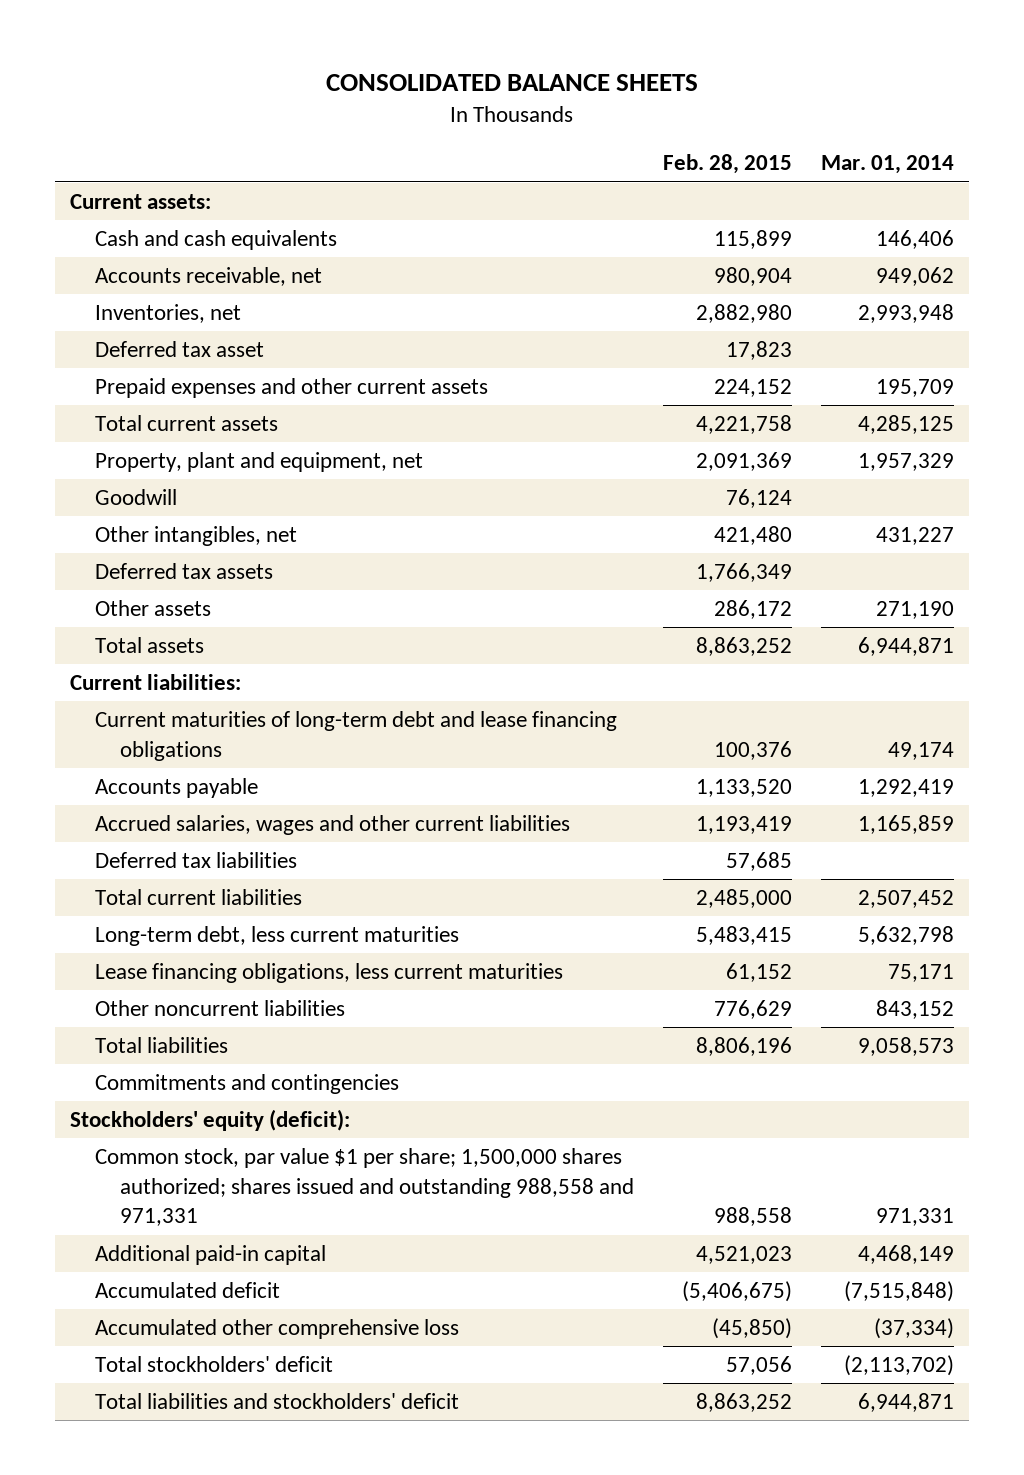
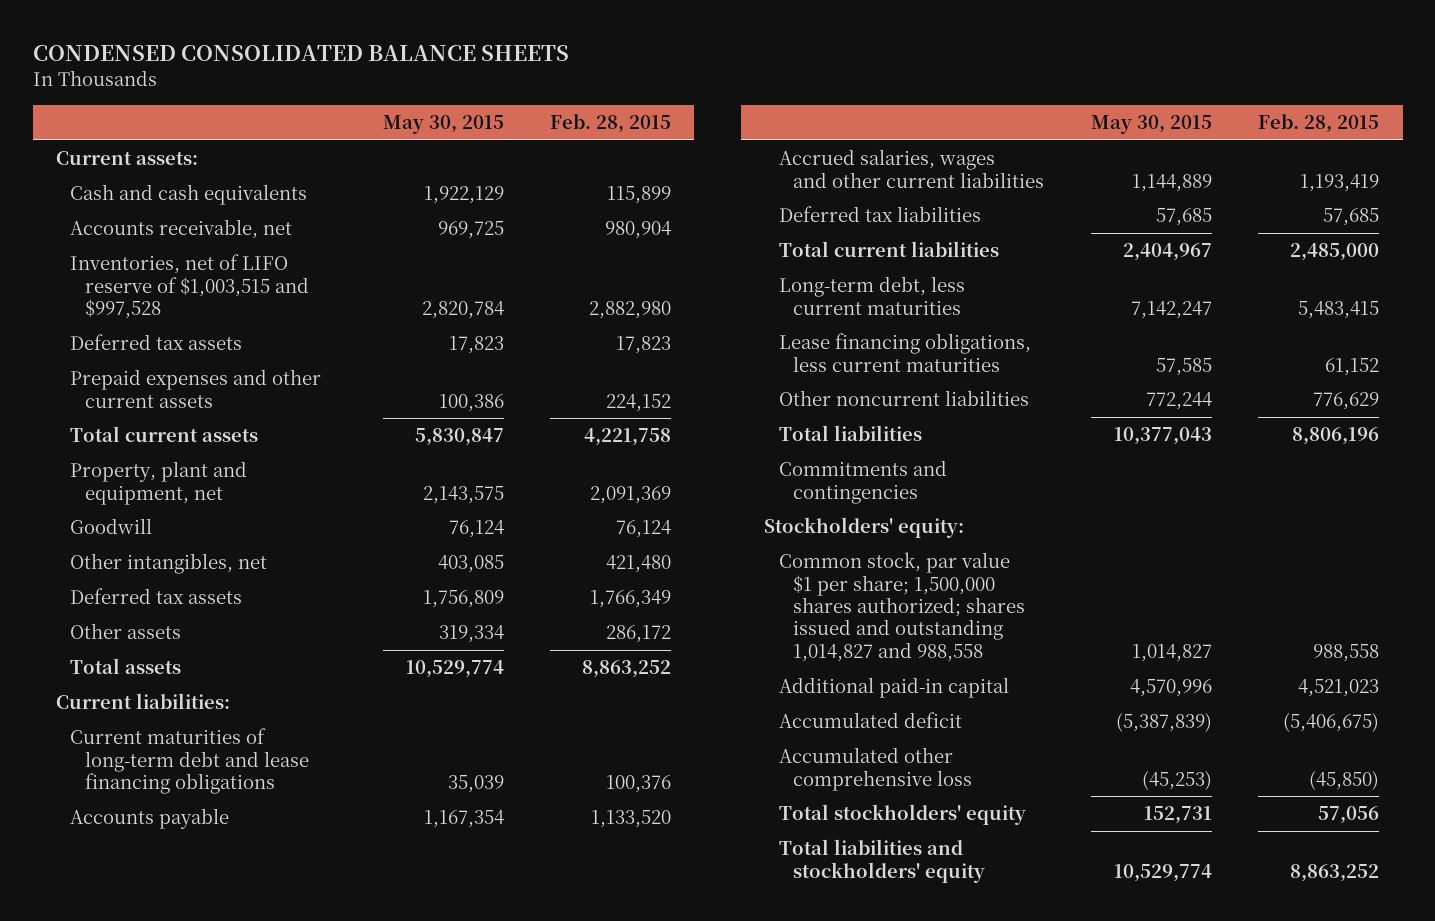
[326,73,699,91] CONSOLIDATED BALANCE SHEETS -> [32,45,569,62] CONDENSED CONSOLIDATED BALANCE SHEETS
[821,155,955,175] Mar. 01, 2014 -> none
none -> [382,115,504,135] May 30, 2015
[94,304,241,324] Inventories, net -> [70,254,310,320] Inventories, net of LIFO reserve of $1,003,515 and $997,528
[94,341,264,358] Deferred tax asset -> [70,334,243,351] Deferred tax assets
[70,1109,351,1132] Stockholders' equity (deficit): -> [764,517,965,539] Stockholders' equity:
[94,1148,634,1227] Common stock, par value $1 per share; 1,500,000 shares authorized; shares issued and outstanding 988,558 and 971,331 -> [778,552,1026,662] Common stock, par value $1 per share; 1,500,000 shares authorized; shares issued and outstanding 1,014,827 and 988,558
[94,1356,333,1373] Total stockholders' deficit -> [778,804,1026,826] Total stockholders' equity
[94,1393,459,1410] Total liabilities and stockholders' deficit -> [778,839,986,883] Total liabilities and stockholders' equity

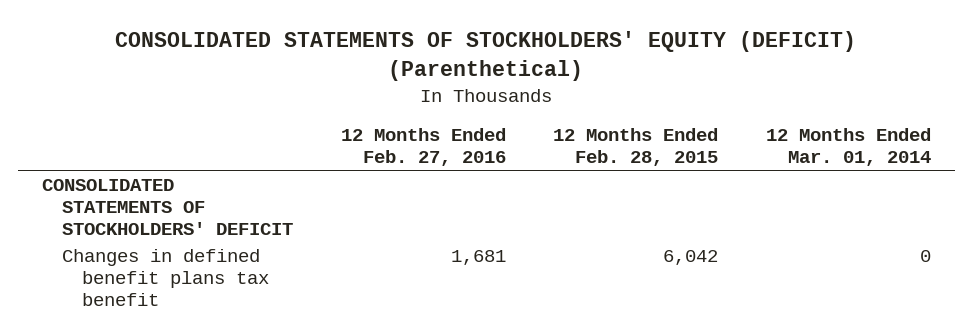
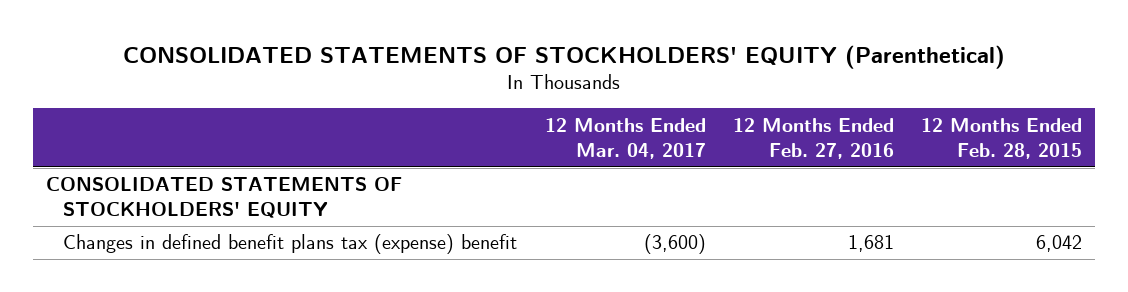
[115,31,857,82] CONSOLIDATED STATEMENTS OF STOCKHOLDERS' EQUITY (DEFICIT) (Parenthetical) -> [123,44,1006,69] CONSOLIDATED STATEMENTS OF STOCKHOLDERS' EQUITY (Parenthetical)
[765,127,931,166] 12 Months Ended Mar. 01, 2014 -> none
none -> [544,117,706,159] 12 Months Ended Mar. 04, 2017
[41,179,293,235] CONSOLIDATED STATEMENTS OF STOCKHOLDERS' DEFICIT -> [46,177,403,219] CONSOLIDATED STATEMENTS OF STOCKHOLDERS' EQUITY
[61,249,270,306] Changes in defined benefit plans tax benefit -> [63,234,518,255] Changes in defined benefit plans tax (expense) benefit

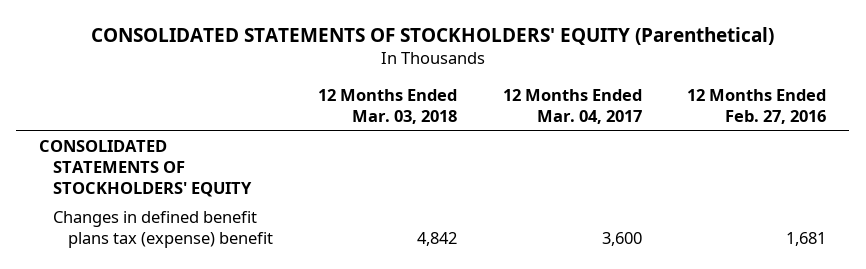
[920,117,1082,159] 12 Months Ended Feb. 28, 2015 -> none
none -> [318,89,458,125] 12 Months Ended Mar. 03, 2018
[643,234,706,255] (3,600) -> [601,232,642,247] 3,600

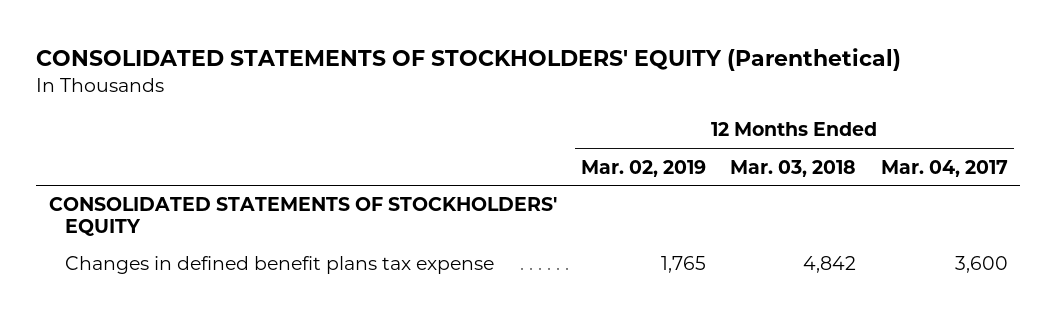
[687,89,827,125] 12 Months Ended Feb. 27, 2016 -> none
none -> [580,159,706,177] Mar. 02, 2019
[53,211,273,249] Changes in defined benefit plans tax (expense) benefit -> [64,256,494,275] Changes in defined benefit plans tax expense

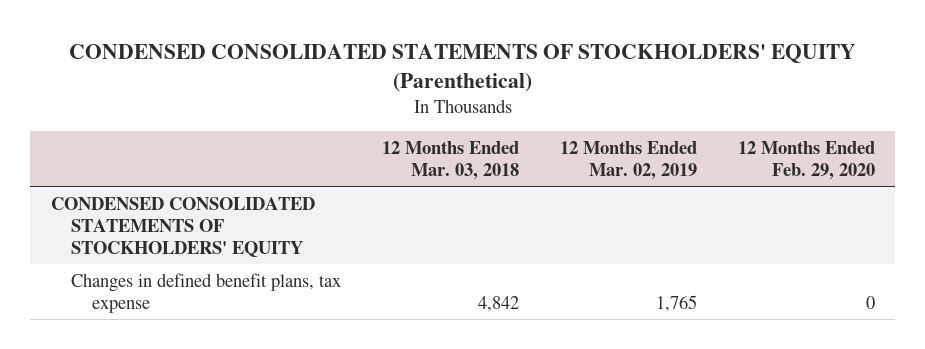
[36,48,902,72] CONSOLIDATED STATEMENTS OF STOCKHOLDERS' EQUITY (Parenthetical) -> [68,43,856,92] CONDENSED CONSOLIDATED STATEMENTS OF STOCKHOLDERS' EQUITY (Parenthetical)
[880,159,1008,177] Mar. 04, 2017 -> none
none -> [737,140,875,180] 12 Months Ended Feb. 29, 2020
[48,197,557,237] CONSOLIDATED STATEMENTS OF STOCKHOLDERS' EQUITY -> [50,196,315,257] CONDENSED CONSOLIDATED STATEMENTS OF STOCKHOLDERS' EQUITY
[64,256,494,275] Changes in defined benefit plans tax expense -> [71,272,342,313] Changes in defined benefit plans, tax expense

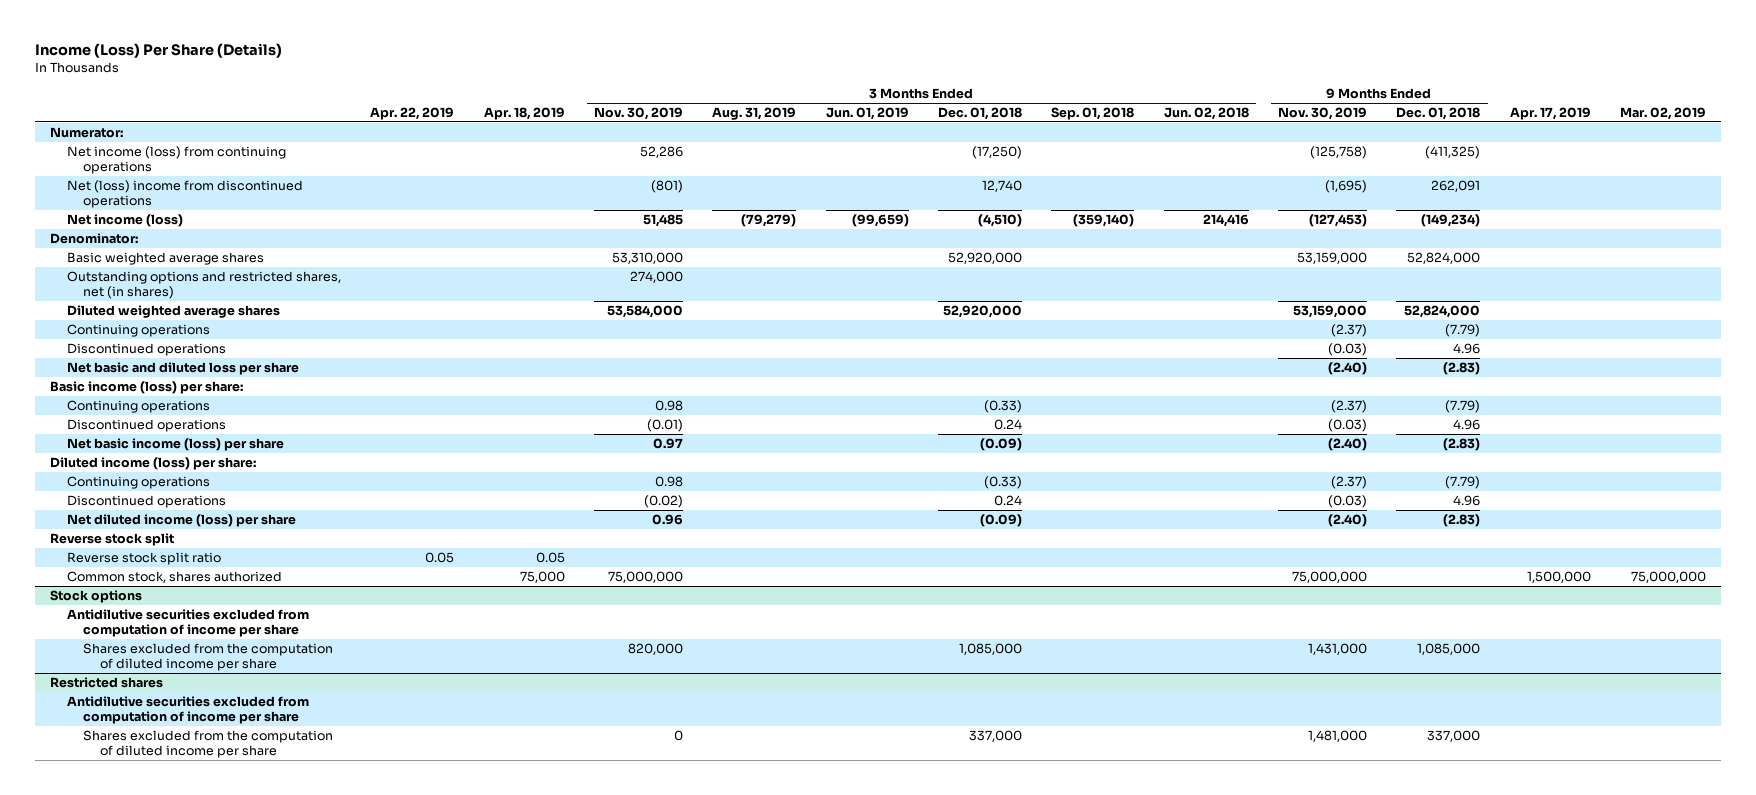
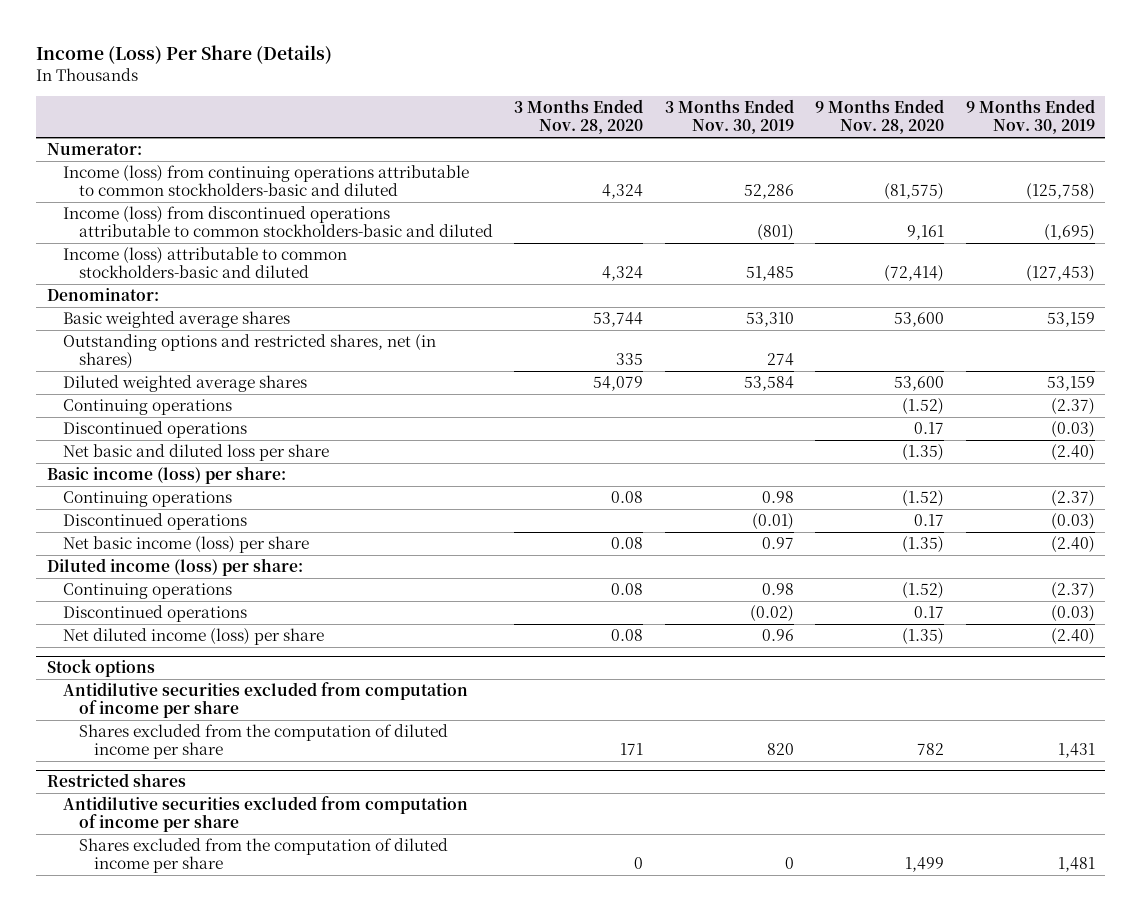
[370,107,455,121] Apr. 22, 2019 -> none
[483,107,565,121] Apr. 18, 2019 -> none
[712,107,797,121] Aug. 31, 2019 -> none
[825,107,909,121] Jun. 01, 2019 -> none
[937,107,1022,121] Dec. 01, 2018 -> none
[1051,107,1135,121] Sep. 01, 2018 -> none
[1163,107,1249,121] Jun. 02, 2018 -> none
[1396,107,1481,121] Dec. 01, 2018 -> none
[1509,107,1591,121] Apr. 17, 2019 -> none
[1620,107,1707,121] Mar. 02, 2019 -> none
none -> [514,98,644,135] 3 Months Ended Nov. 28, 2020
none -> [815,98,945,135] 9 Months Ended Nov. 28, 2020
[66,145,286,175] Net income (loss) from continuing operations -> [62,165,469,197] Income (loss) from continuing operations attributable to common stockholders-basic and diluted
[66,179,303,209] Net (loss) income from discontinued operations -> [62,206,493,238] Income (loss) from discontinued operations attributable to common stockholders-basic and diluted
[66,213,183,227] Net income (loss) -> [62,247,347,279] Income (loss) attributable to common stockholders-basic and diluted
[611,251,683,264] 53,310,000 -> [745,312,794,328] 53,310
[1297,251,1368,264] 53,159,000 -> [1046,312,1095,328] 53,159
[629,270,683,283] 274,000 -> [766,353,794,367] 274
[606,304,683,318] 53,584,000 -> [743,376,794,392] 53,584
[1293,304,1368,318] 53,159,000 -> [1046,376,1095,392] 53,159
[50,532,175,546] Reverse stock split -> none
[66,551,221,565] Reverse stock split ratio -> none
[66,570,282,583] Common stock, shares authorized -> none
[627,642,683,655] 820,000 -> [766,743,794,756] 820
[1308,642,1368,655] 1,431,000 -> [1057,743,1095,759] 1,431
[1308,729,1368,742] 1,481,000 -> [1057,857,1095,873] 1,481

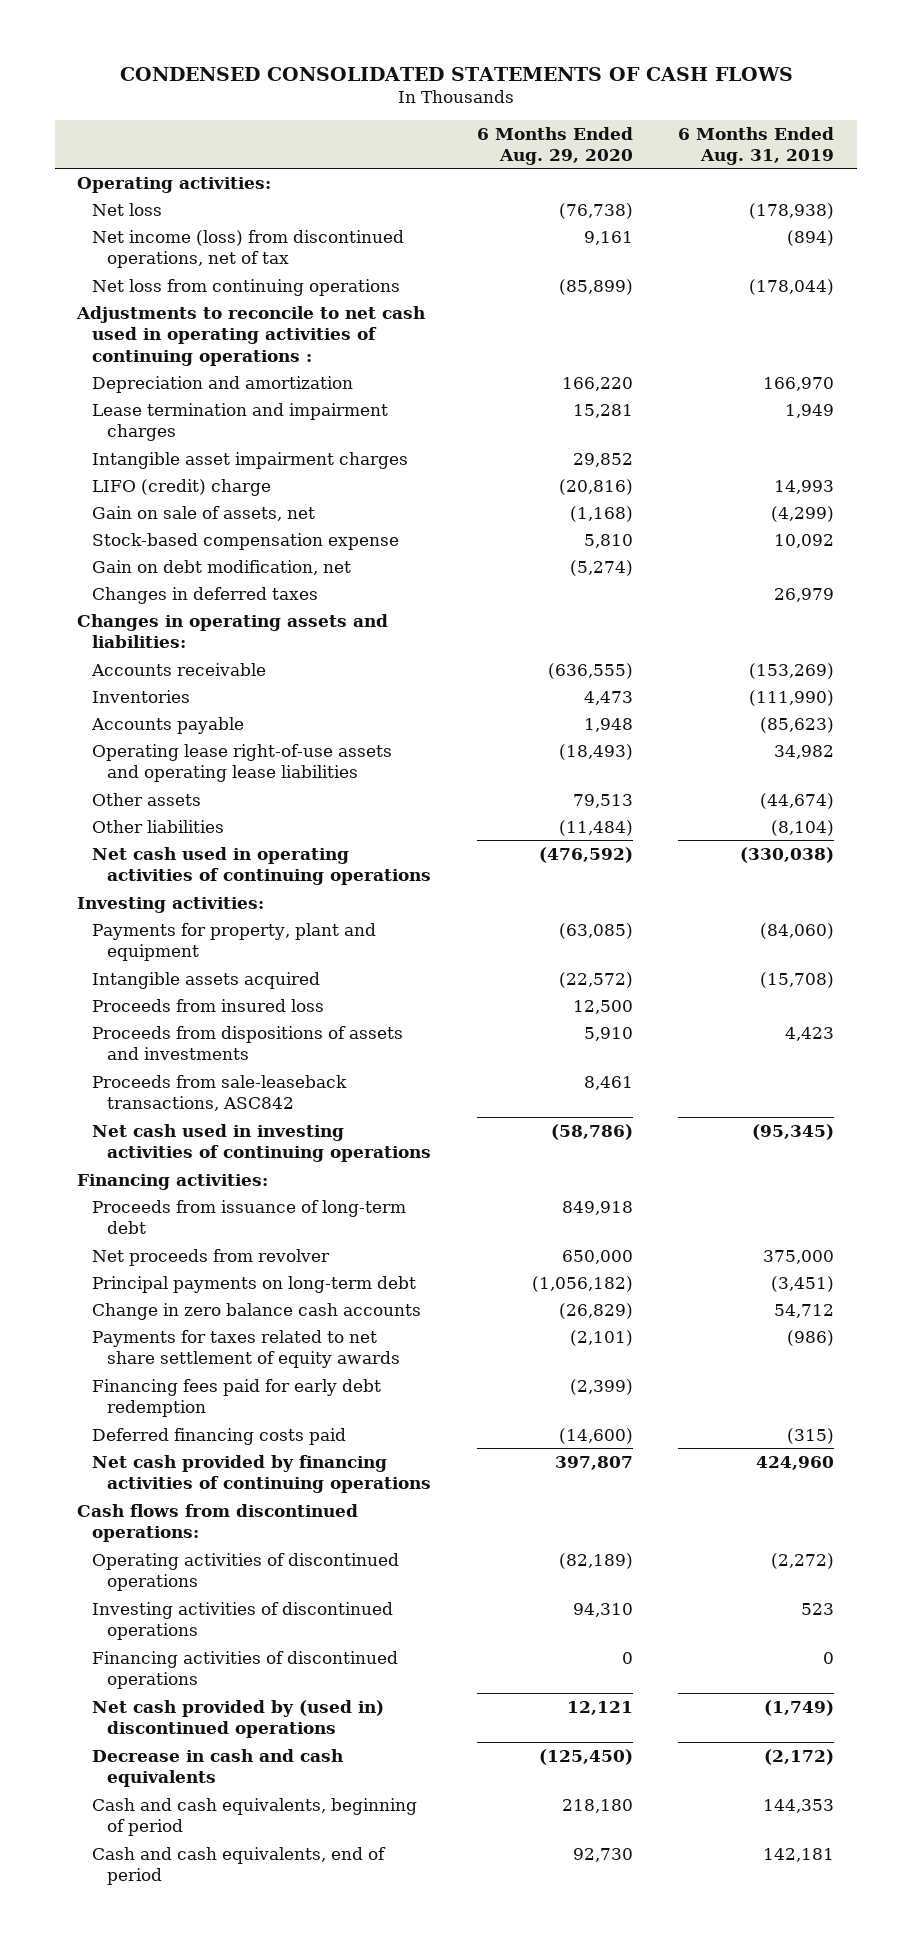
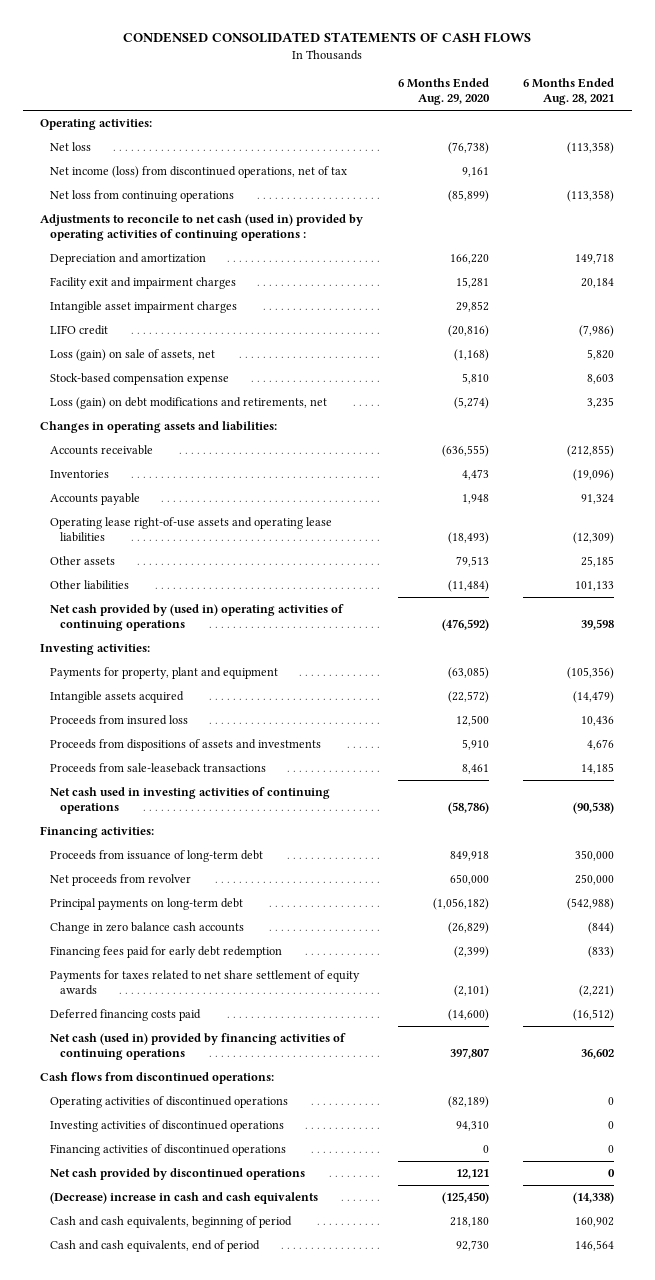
[678,126,835,166] 6 Months Ended Aug. 31, 2019 -> none
none -> [523,77,615,106] 6 Months Ended Aug. 28, 2021
[76,305,426,366] Adjustments to reconcile to net cash used in operating activities of continuing operations : -> [40,214,364,242] Adjustments to reconcile to net cash (used in) provided by operating activities of continuing operations :
[92,402,389,442] Lease termination and impairment charges -> [50,277,237,290] Facility exit and impairment charges
[92,478,272,496] LIFO (credit) charge -> [50,325,109,336] LIFO credit
[92,505,316,521] Gain on sale of assets, net -> [50,349,216,362] Loss (gain) on sale of assets, net
[92,586,319,604] Changes in deferred taxes -> none
[92,559,352,575] Gain on debt modification, net -> [50,397,328,410] Loss (gain) on debt modifications and retirements, net
[92,846,432,886] Net cash used in operating activities of continuing operations -> [50,604,345,632] Net cash provided by (used in) operating activities of continuing operations
[92,1074,348,1112] Proceeds from sale-leaseback transactions, ASC842 -> [50,763,267,774] Proceeds from sale-leaseback transactions
[92,1329,401,1369] Payments for taxes related to net share settlement of equity awards -> [50,970,361,996] Payments for taxes related to net share settlement of equity awards
[92,1454,432,1494] Net cash provided by financing activities of continuing operations -> [50,1033,347,1061] Net cash (used in) provided by financing activities of continuing operations
[92,1699,385,1739] Net cash provided by (used in) discontinued operations -> [50,1168,306,1181] Net cash provided by discontinued operations
[92,1748,344,1788] Decrease in cash and cash equivalents -> [50,1192,319,1205] (Decrease) increase in cash and cash equivalents

